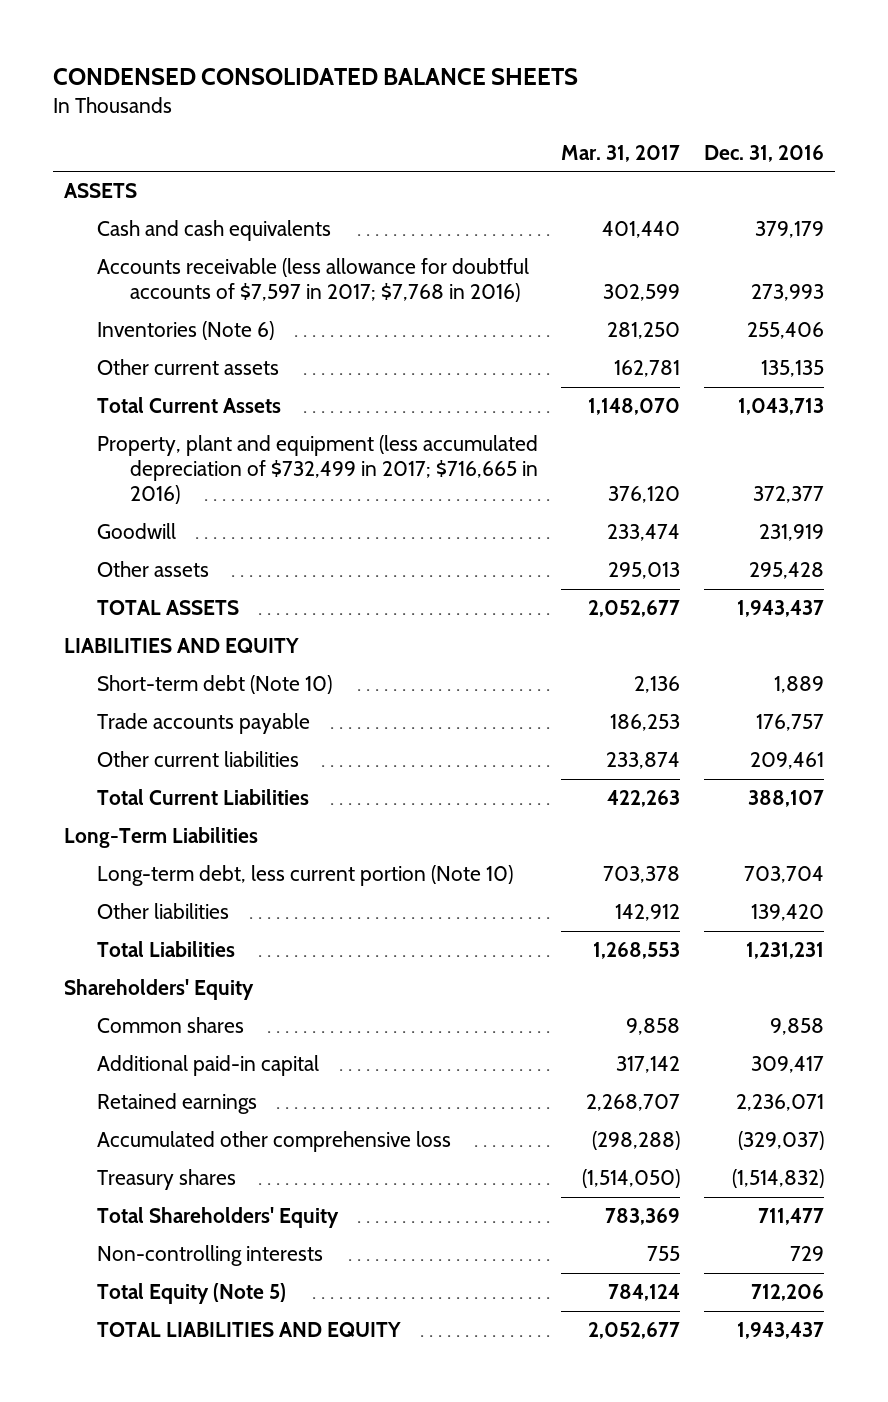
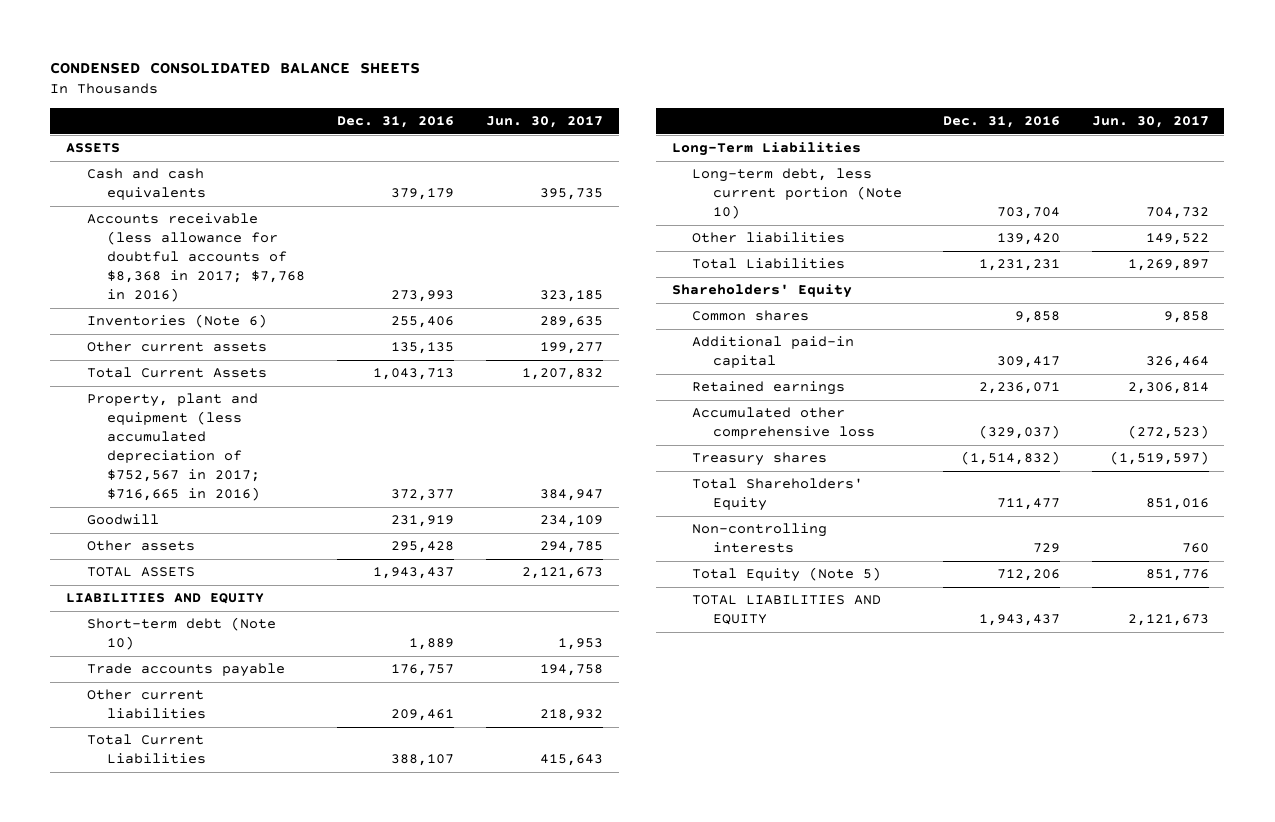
[561,144,681,162] Mar. 31, 2017 -> none
none -> [485,116,603,129] Jun. 30, 2017
[97,258,530,303] Accounts receivable (less allowance for doubtful accounts of $7,597 in 2017; $7,768 in 2016) -> [86,213,306,303] Accounts receivable (less allowance for doubtful accounts of $8,368 in 2017; $7,768 in 2016)
[97,435,539,505] Property, plant and equipment (less accumulated depreciation of $732,499 in 2017; $716,665 in 2016) -> [86,393,261,502] Property, plant and equipment (less accumulated depreciation of $752,567 in 2017; $716,665 in 2016)

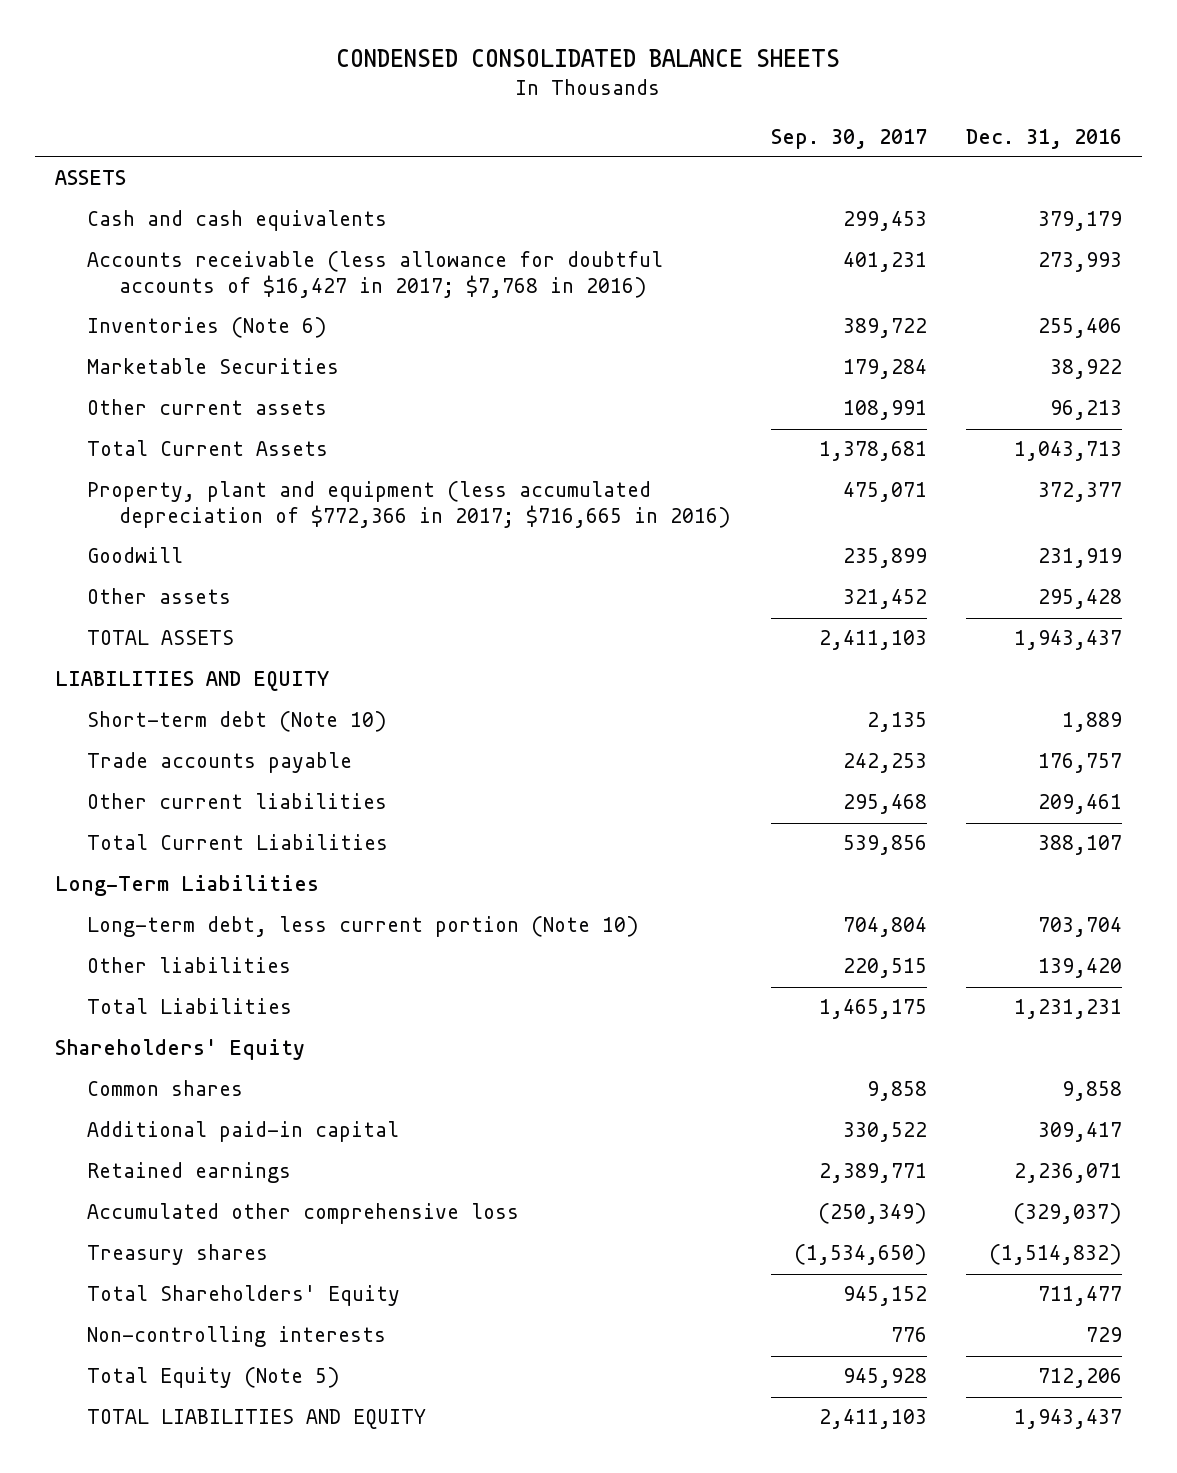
[485,116,603,129] Jun. 30, 2017 -> none
none -> [770,128,927,149] Sep. 30, 2017
[86,213,306,303] Accounts receivable (less allowance for doubtful accounts of $8,368 in 2017; $7,768 in 2016) -> [86,251,663,298] Accounts receivable (less allowance for doubtful accounts of $16,427 in 2017; $7,768 in 2016)
none -> [86,358,339,375] Marketable Securities
[391,342,455,355] 135,135 -> [1050,400,1123,421] 96,213
[86,393,261,502] Property, plant and equipment (less accumulated depreciation of $752,567 in 2017; $716,665 in 2016) -> [86,481,732,528] Property, plant and equipment (less accumulated depreciation of $772,366 in 2017; $716,665 in 2016)

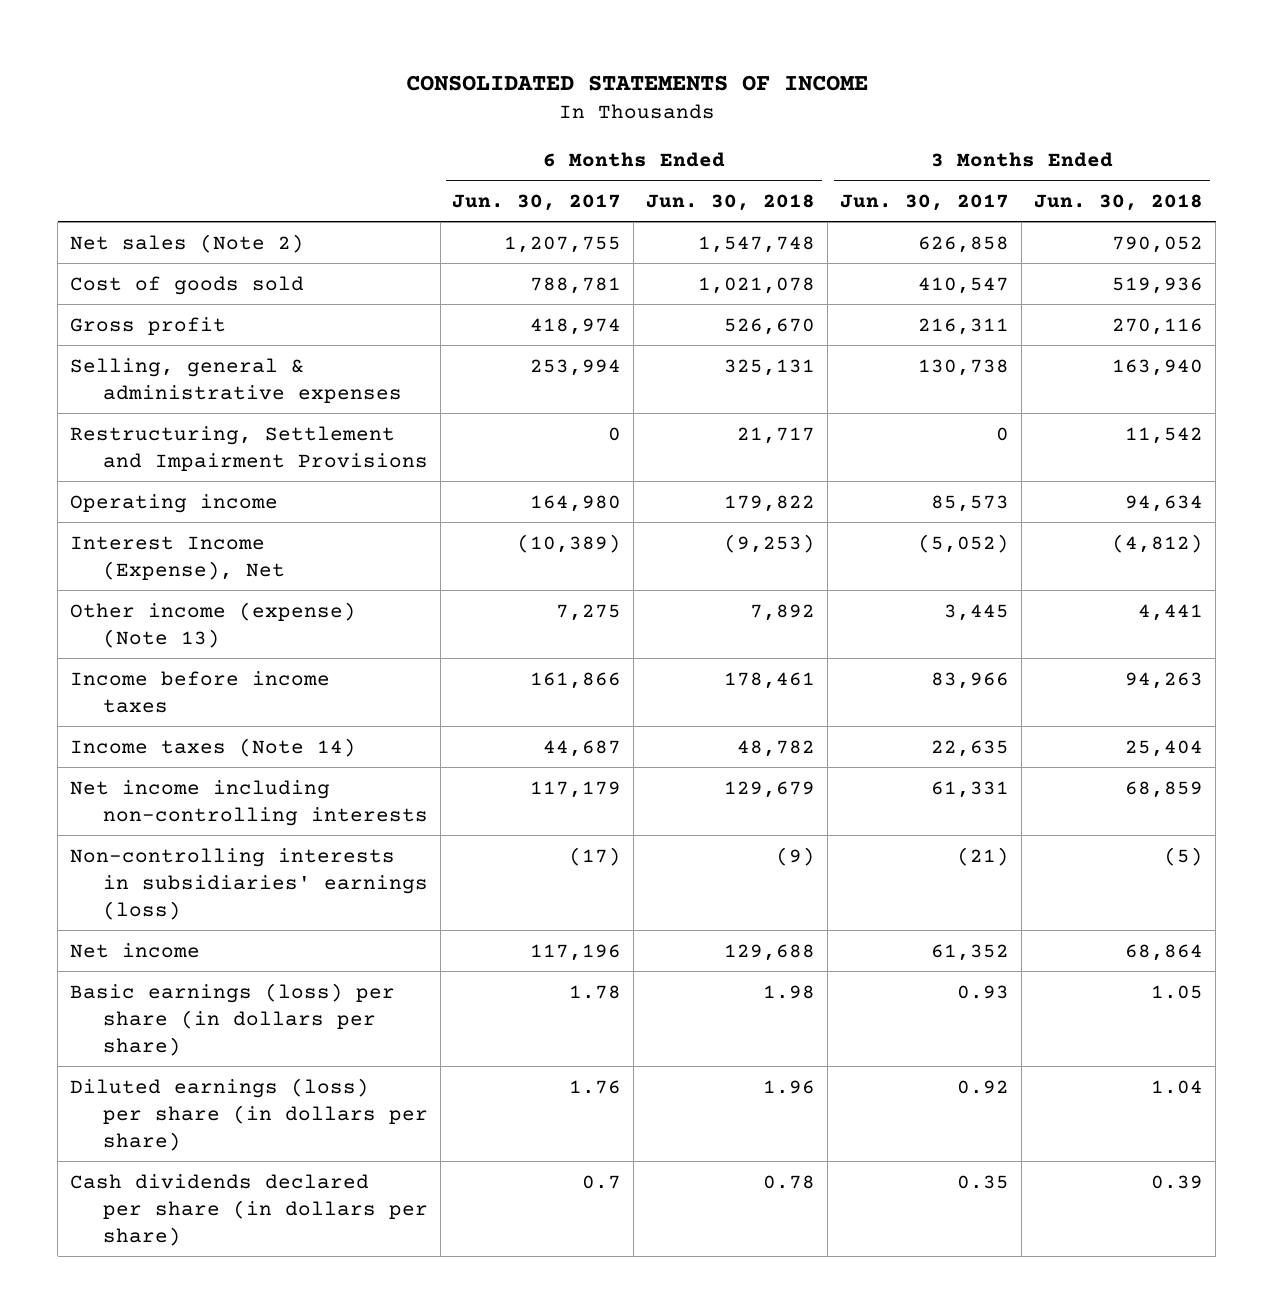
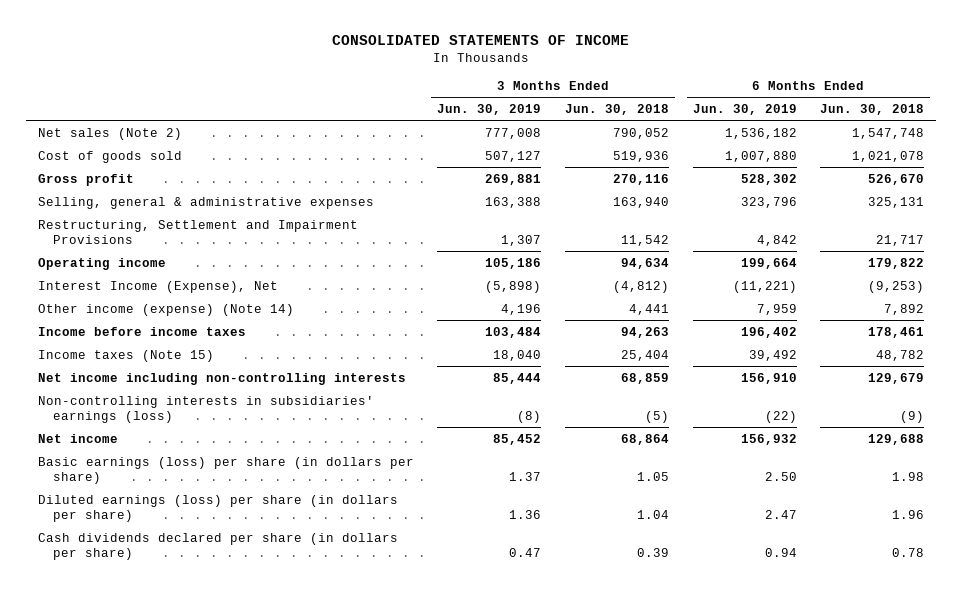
[452,193,622,211] Jun. 30, 2017 -> none
[840,193,1010,211] Jun. 30, 2017 -> none
none -> [437,104,542,116] Jun. 30, 2019
none -> [692,104,797,116] Jun. 30, 2019
[70,601,357,648] Other income (expense) (Note 13) -> [37,303,294,316] Other income (expense) (Note 14)
[70,737,357,757] Income taxes (Note 14) -> [37,349,214,362] Income taxes (Note 15)

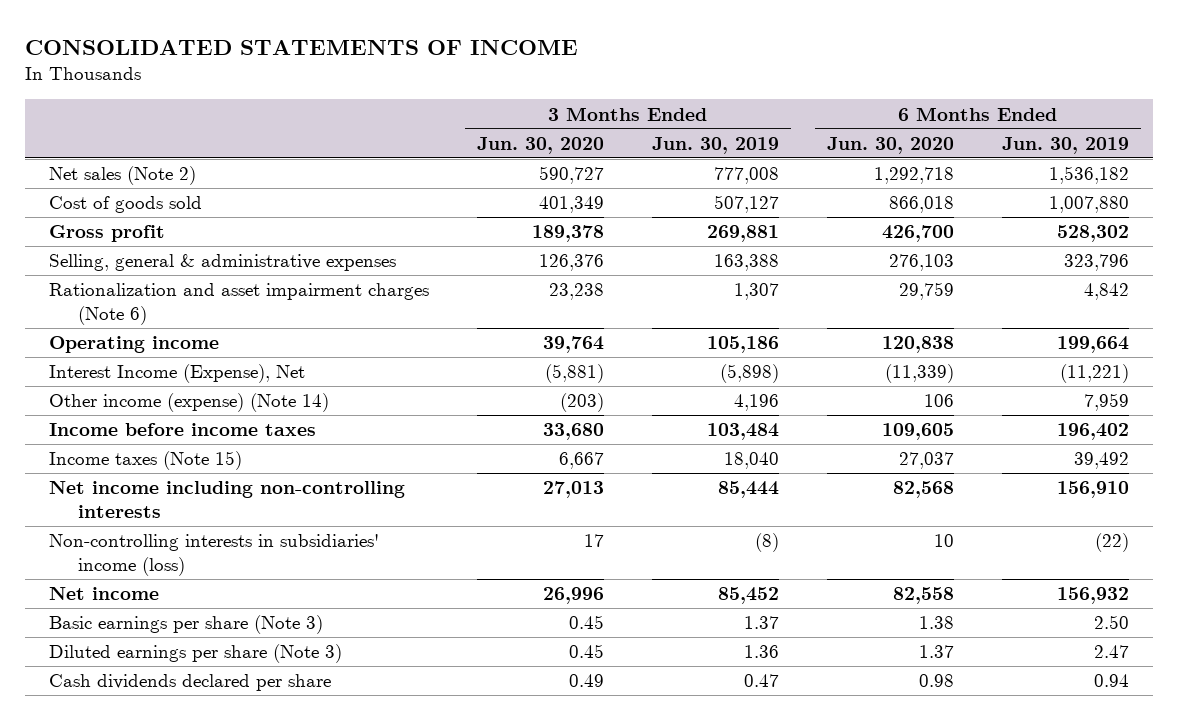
[565,104,670,116] Jun. 30, 2018 -> none
[820,104,925,116] Jun. 30, 2018 -> none
none -> [476,136,604,154] Jun. 30, 2020
none -> [826,136,954,154] Jun. 30, 2020
[37,219,358,244] Restructuring, Settlement and Impairment Provisions -> [48,283,429,325] Rationalization and asset impairment charges (Note 6)
[37,395,374,423] Non-controlling interests in subsidiaries' earnings (loss) -> [48,534,379,576] Non-controlling interests in subsidiaries' income (loss)
[37,456,414,484] Basic earnings (loss) per share (in dollars per share) -> [48,615,323,635] Basic earnings per share (Note 3)
[37,494,398,522] Diluted earnings (loss) per share (in dollars per share) -> [48,644,342,664] Diluted earnings per share (Note 3)
[37,532,398,560] Cash dividends declared per share (in dollars per share) -> [48,674,331,692] Cash dividends declared per share

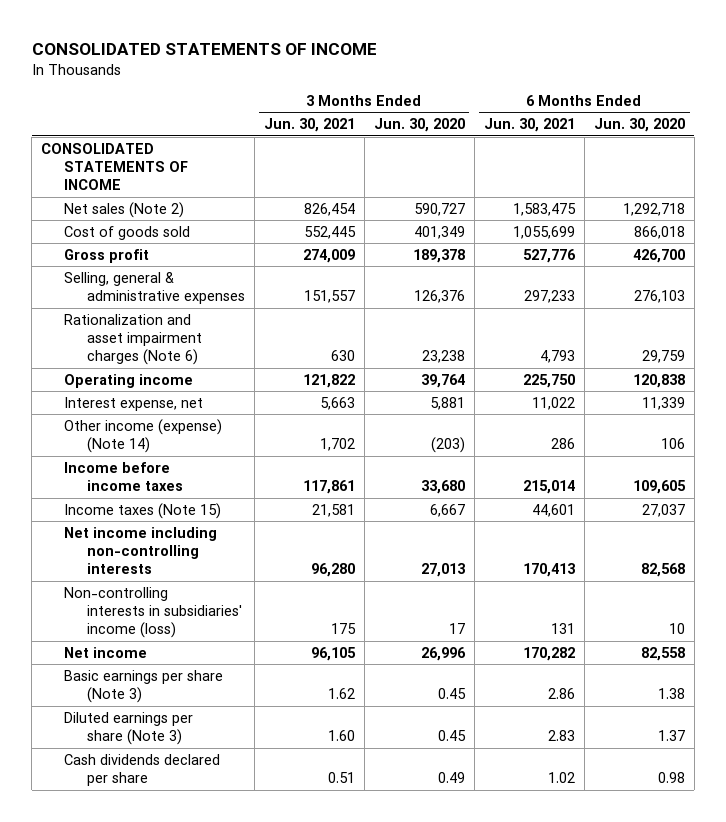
[651,136,779,154] Jun. 30, 2019 -> none
[1001,136,1129,154] Jun. 30, 2019 -> none
none -> [263,118,355,133] Jun. 30, 2021
none -> [483,118,575,133] Jun. 30, 2021
none -> [41,142,188,191] CONSOLIDATED STATEMENTS OF INCOME
[48,364,305,384] Interest Income (Expense), Net -> [63,396,203,411] Interest expense, net
[544,364,604,384] (5,881) -> [429,396,465,410] 5,881
[884,364,954,384] (11,339) -> [641,396,685,410] 11,339

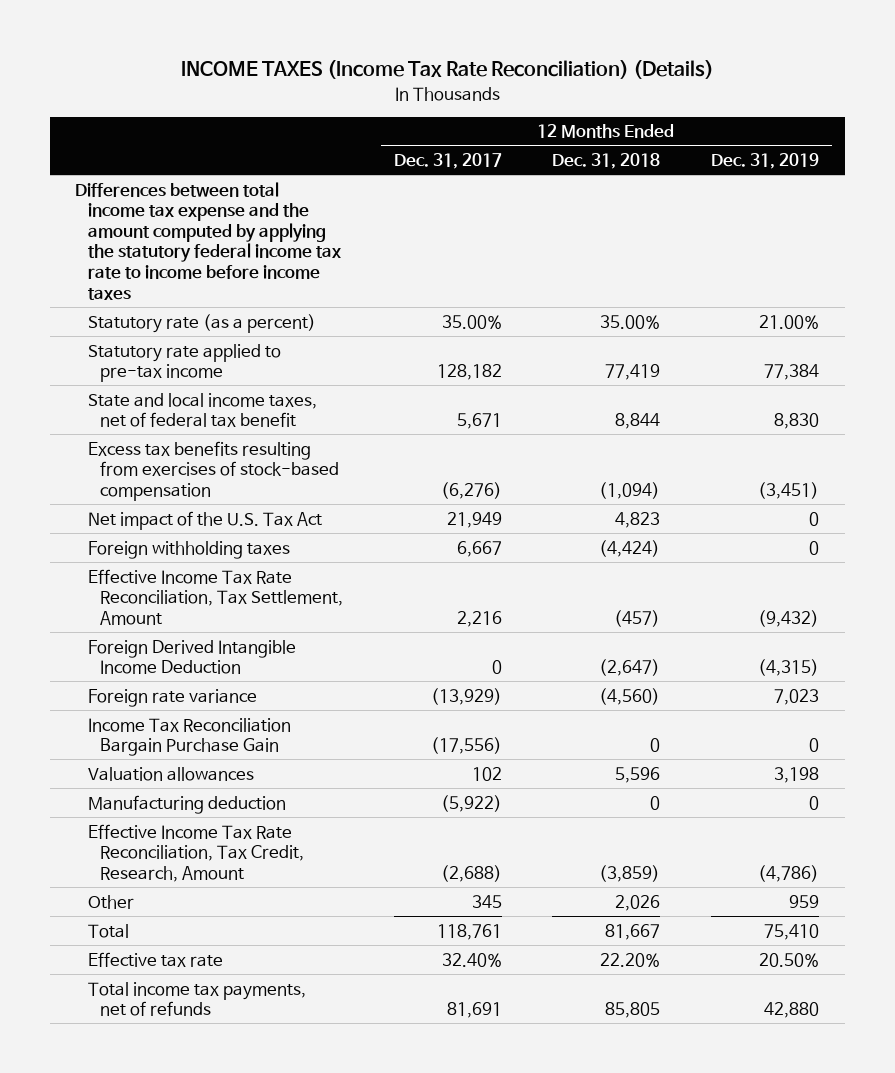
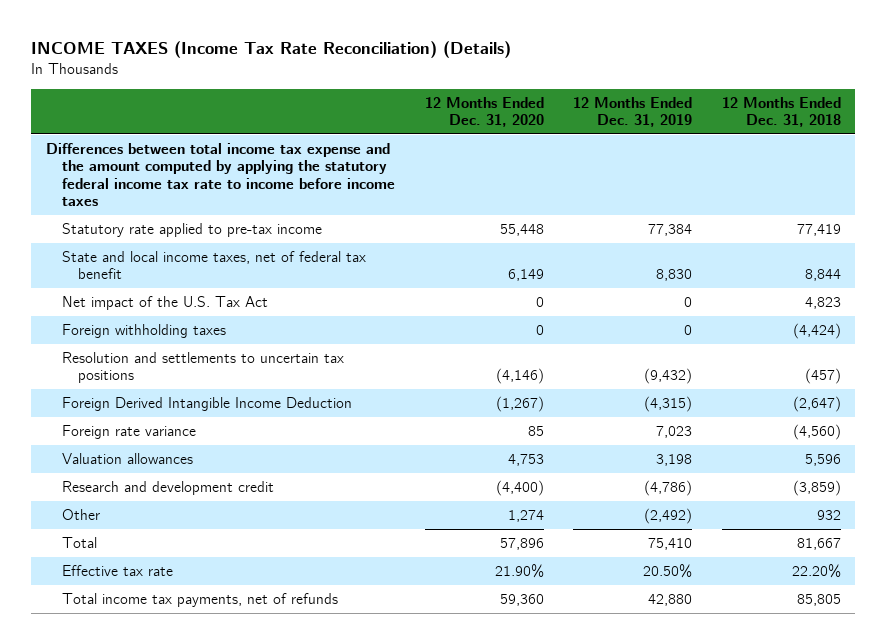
[393,152,502,169] Dec. 31, 2017 -> none
none -> [424,96,544,128] 12 Months Ended Dec. 31, 2020
[87,313,316,333] Statutory rate (as a percent) -> none
[87,440,339,501] Excess tax benefits resulting from exercises of stock-based compensation -> none
[87,568,343,625] Effective Income Tax Rate Reconciliation, Tax Settlement, Amount -> [62,351,345,384] Resolution and settlements to uncertain tax positions
[87,717,291,757] Income Tax Reconciliation Bargain Purchase Gain -> none
[87,794,286,814] Manufacturing deduction -> none
[87,823,304,882] Effective Income Tax Rate Reconciliation, Tax Credit, Research, Amount -> [62,480,275,495] Research and development credit
[615,894,661,911] 2,026 -> [816,509,841,520] 932
[789,894,820,908] 959 -> [644,507,693,524] (2,492)

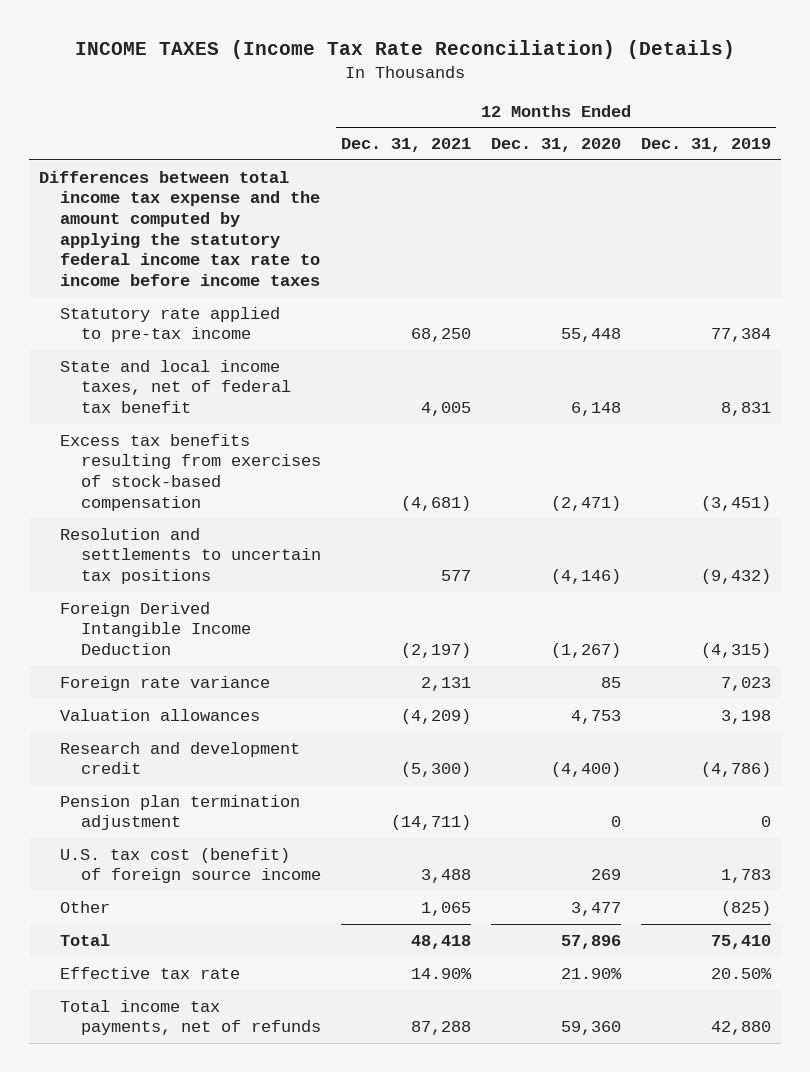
[721,96,841,128] 12 Months Ended Dec. 31, 2018 -> none
none -> [341,138,472,153] Dec. 31, 2021
[62,295,269,310] Net impact of the U.S. Tax Act -> none
[62,323,227,338] Foreign withholding taxes -> none
[507,269,544,282] 6,149 -> [571,402,622,417] 6,148
[656,269,693,282] 8,830 -> [721,402,772,417] 8,831
none -> [60,433,322,511] Excess tax benefits resulting from exercises of stock-based compensation
none -> [60,794,301,831] Pension plan termination adjustment
none -> [60,847,322,884] U.S. tax cost (benefit) of foreign source income
[507,509,544,522] 1,274 -> [571,901,622,916] 3,477
[644,507,693,524] (2,492) -> [721,900,772,916] (825)

